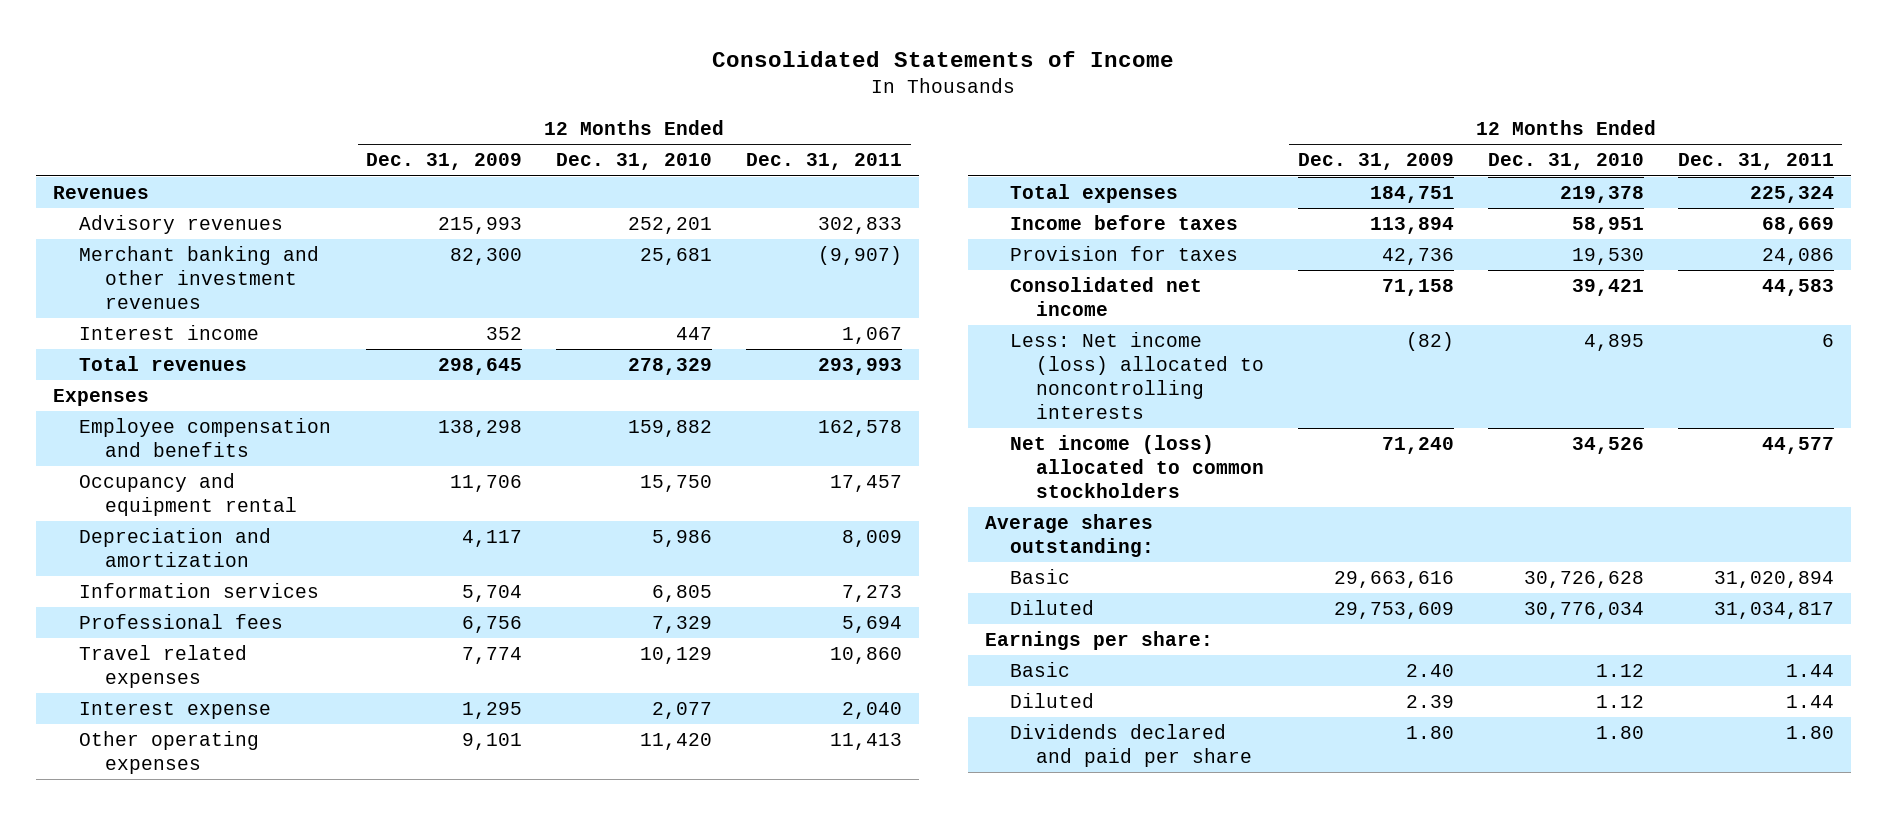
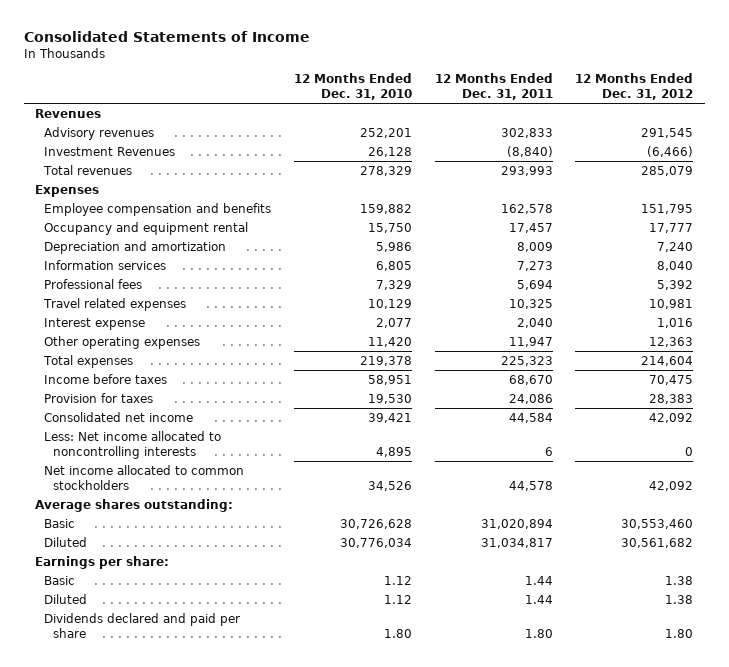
[366,153,523,171] Dec. 31, 2009 -> none
none -> [575,73,694,100] 12 Months Ended Dec. 31, 2012
[78,246,319,310] Merchant banking and other investment revenues -> none
[78,325,259,341] Interest income -> none
none -> [43,146,175,156] Investment Revenues
[830,647,903,665] 10,860 -> [508,298,553,309] 10,325
[830,733,903,751] 11,413 -> [508,336,553,347] 11,947
[1749,186,1834,204] 225,324 -> [500,355,553,366] 225,323
[1761,217,1834,235] 68,669 -> [508,374,553,385] 68,670
[1761,279,1834,297] 44,583 -> [508,412,553,423] 44,584
[1010,332,1265,419] Less: Net income (loss) allocated to noncontrolling interests -> [43,430,221,459] Less: Net income allocated to noncontrolling interests
[1010,435,1265,499] Net income (loss) allocated to common stockholders -> [43,464,244,490] Net income allocated to common stockholders
[1761,437,1834,455] 44,577 -> [508,480,553,491] 44,578

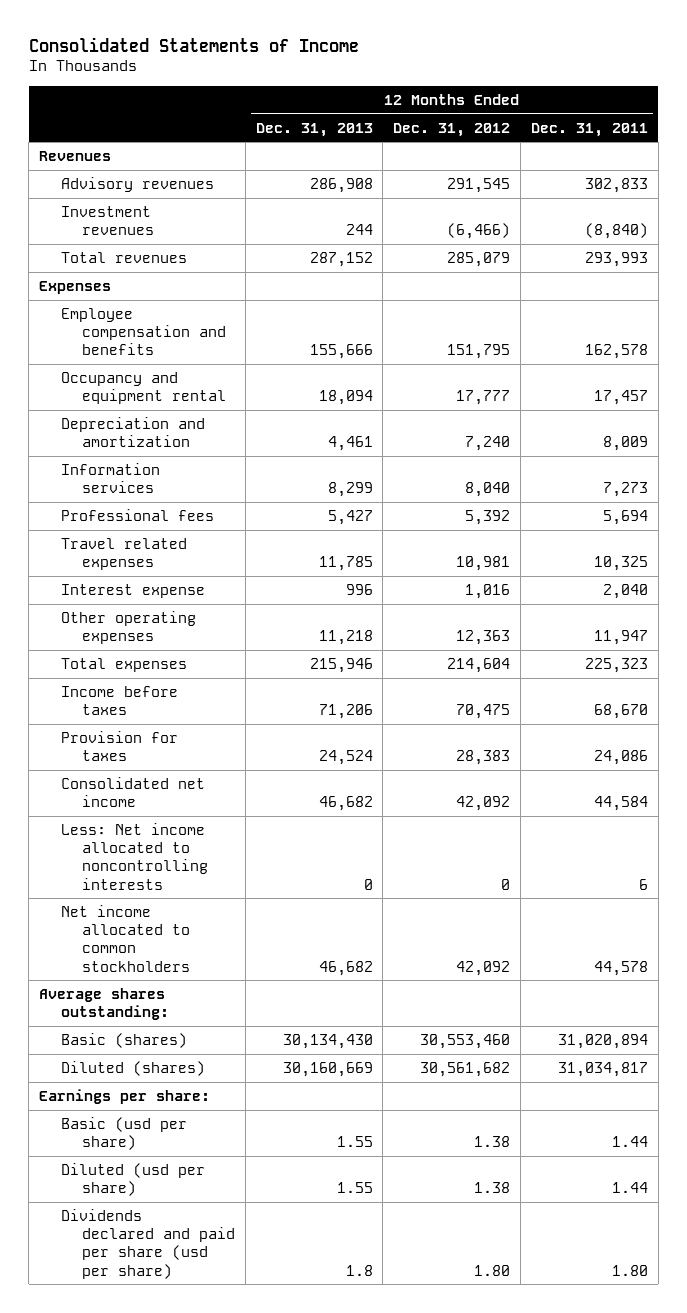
[293,73,412,100] 12 Months Ended Dec. 31, 2010 -> none
none -> [255,122,373,137] Dec. 31, 2013
[43,146,175,156] Investment Revenues -> [60,205,155,236] Investment revenues
[43,518,75,528] Basic -> [60,1032,187,1048] Basic (shares)
[43,536,87,547] Diluted -> [60,1060,205,1076] Diluted (shares)
[43,575,75,585] Basic -> [60,1116,187,1151] Basic (usd per share)
[43,593,87,604] Diluted -> [60,1162,205,1197] Diluted (usd per share)
[43,612,240,638] Dividends declared and paid per share -> [60,1208,236,1279] Dividends declared and paid per share (usd per share)

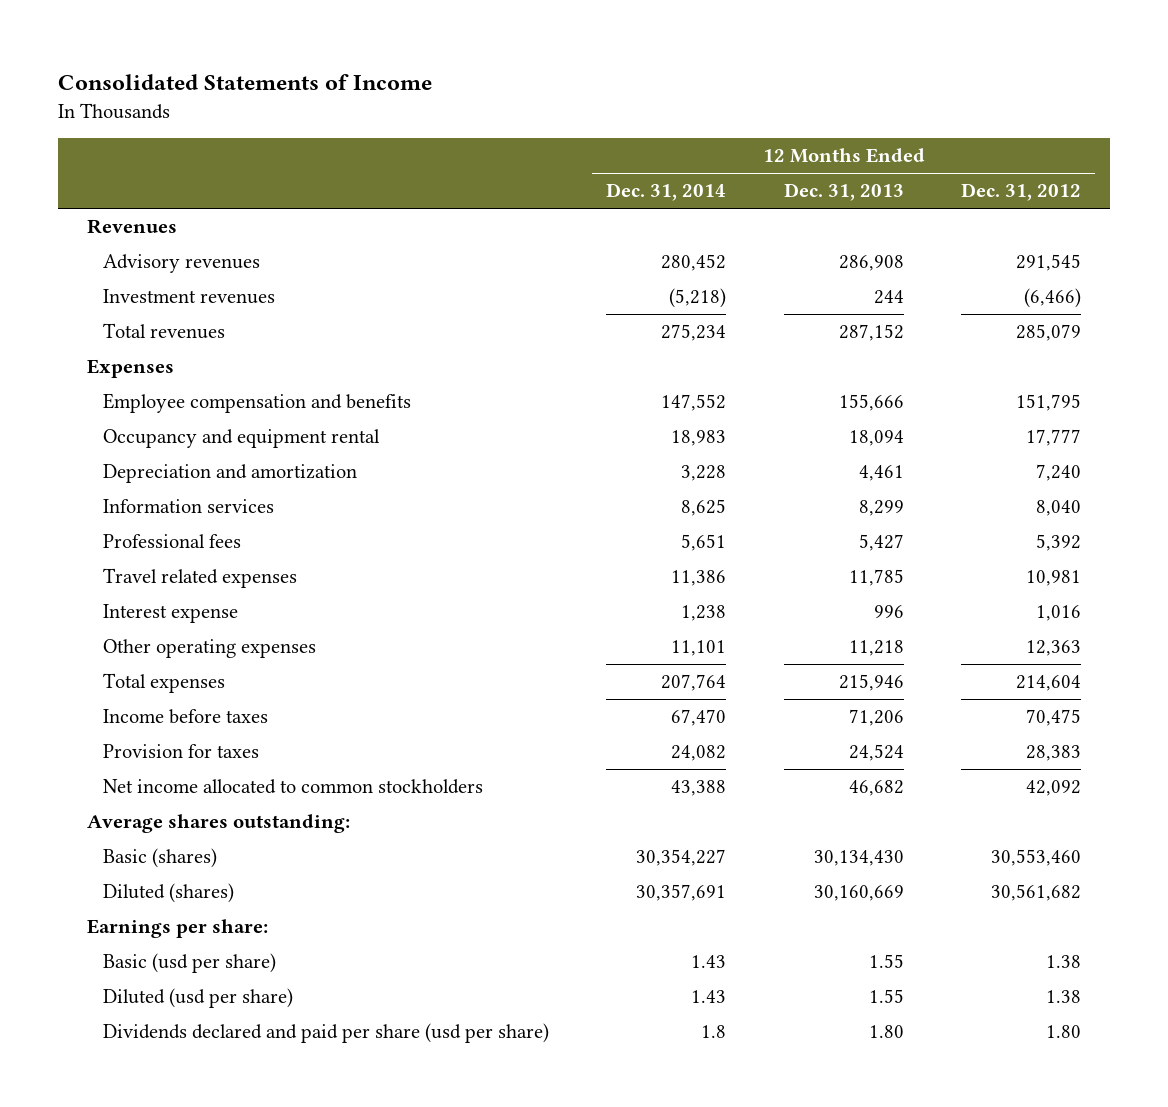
[530,122,648,137] Dec. 31, 2011 -> none
none -> [606,183,727,202] Dec. 31, 2014
[60,776,205,808] Consolidated net income -> none
[60,822,209,890] Less: Net income allocated to noncontrolling interests -> none
[345,1264,373,1276] 1.8 -> [868,1025,904,1039] 1.80

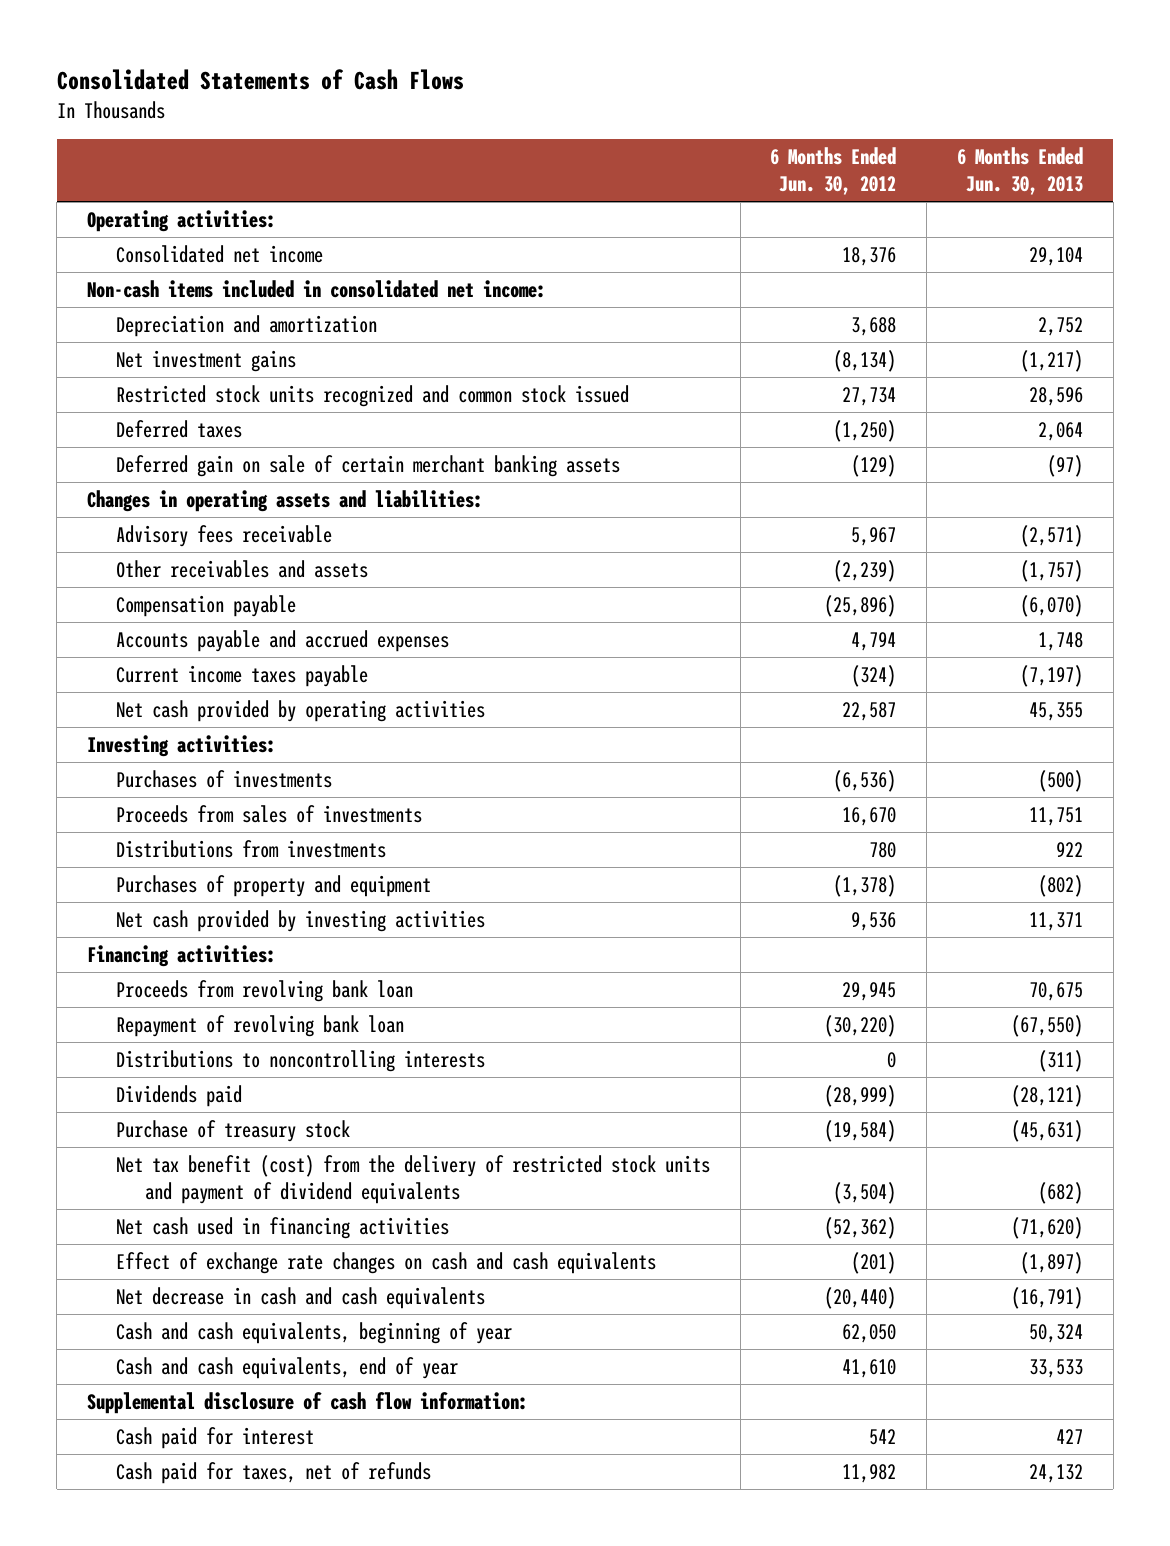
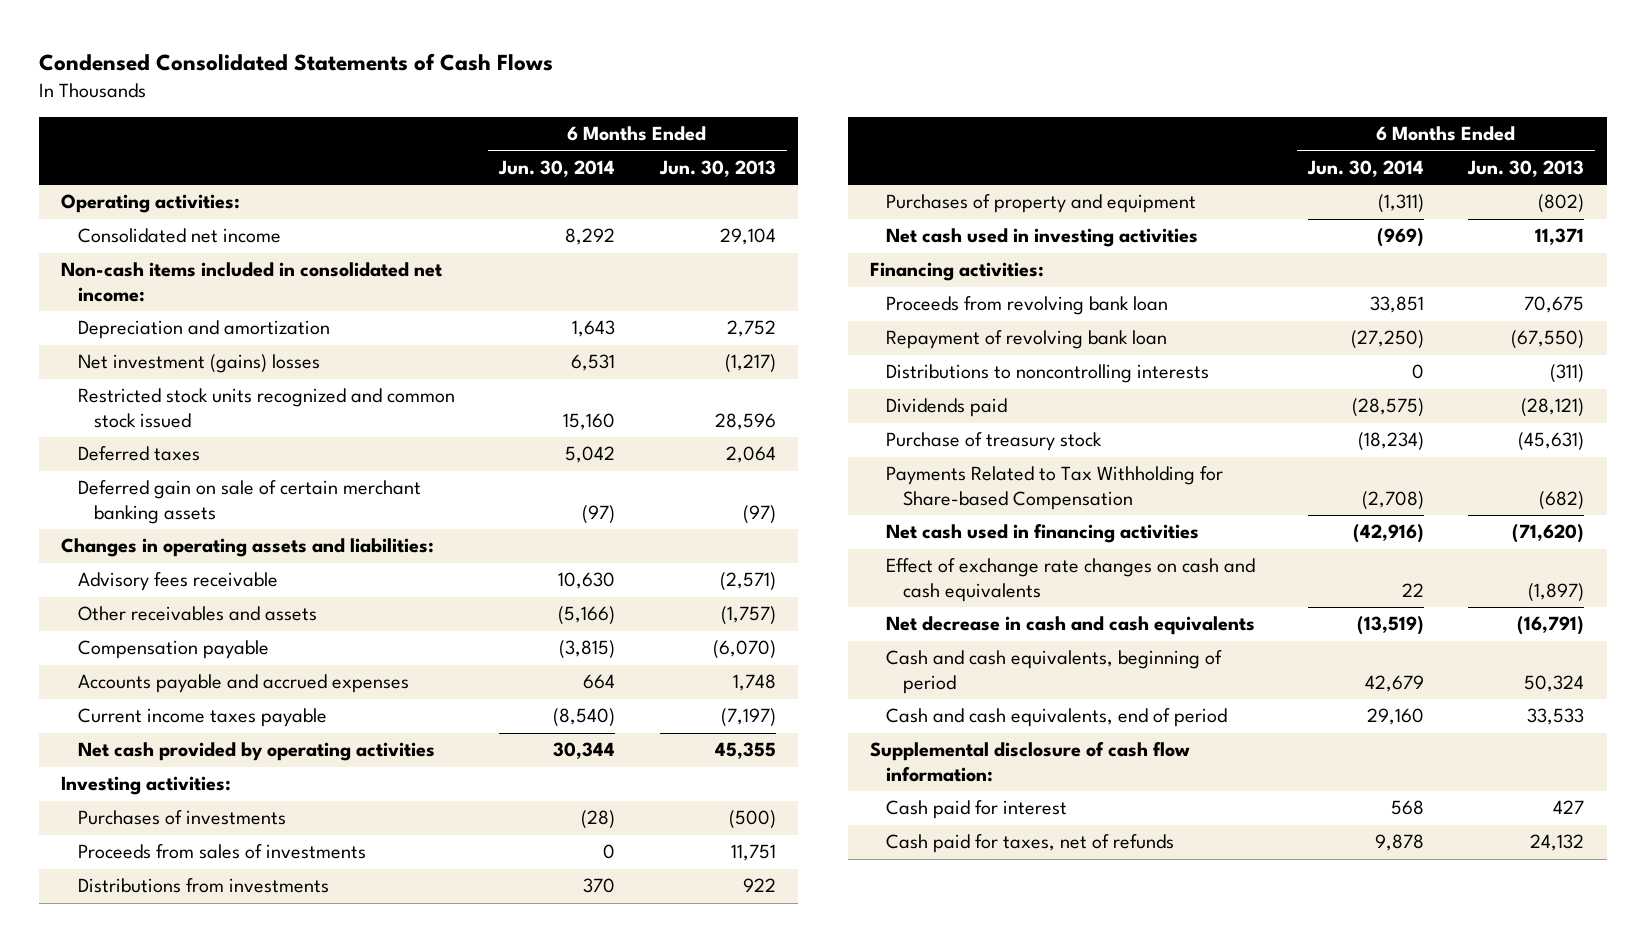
[56,69,464,91] Consolidated Statements of Cash Flows -> [38,52,553,71] Condensed Consolidated Statements of Cash Flows
[770,147,897,196] 6 Months Ended Jun. 30, 2012 -> none
none -> [498,160,616,178] Jun. 30, 2014
[115,349,296,372] Net investment gains -> [77,354,320,374] Net investment (gains) losses
[115,909,485,932] Net cash provided by investing activities -> [886,228,1199,248] Net cash used in investing activities
[115,1154,710,1204] Net tax benefit (cost) from the delivery of restricted stock units and payment of dividend equivalents -> [886,466,1224,510] Payments Related to Tax Withholding for Share-based Compensation
[115,1321,512,1344] Cash and cash equivalents, beginning of year -> [886,650,1223,694] Cash and cash equivalents, beginning of period
[115,1356,458,1379] Cash and cash equivalents, end of year -> [886,708,1228,728] Cash and cash equivalents, end of period

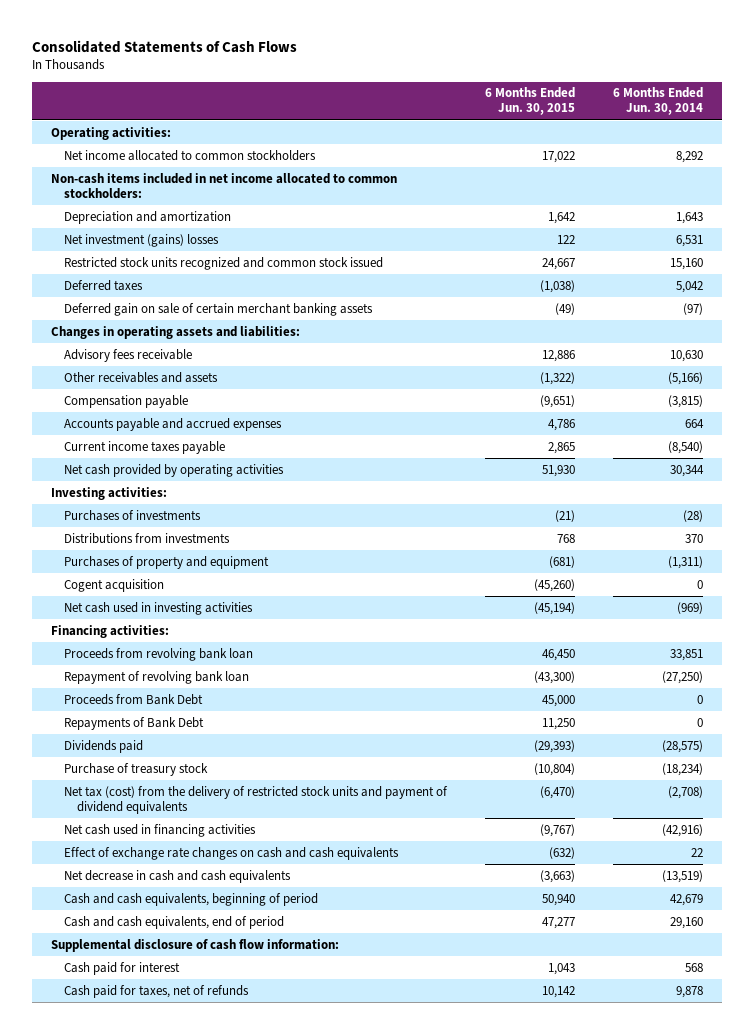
[38,52,553,71] Condensed Consolidated Statements of Cash Flows -> [31,39,297,53] Consolidated Statements of Cash Flows
[658,160,776,178] Jun. 30, 2013 -> none
none -> [484,87,575,116] 6 Months Ended Jun. 30, 2015
[77,228,281,244] Consolidated net income -> [63,149,316,161] Net income allocated to common stockholders
[61,262,443,302] Non-cash items included in consolidated net income: -> [50,172,397,199] Non-cash items included in net income allocated to common stockholders:
[77,844,366,860] Proceeds from sales of investments -> none
none -> [63,578,164,592] Cogent acquisition
[886,364,1210,384] Distributions to noncontrolling interests -> none
none -> [63,693,203,705] Proceeds from Bank Debt
none -> [63,716,204,730] Repayments of Bank Debt
[886,466,1224,510] Payments Related to Tax Withholding for Share-based Compensation -> [63,785,448,814] Net tax (cost) from the delivery of restricted stock units and payment of dividend equivalents

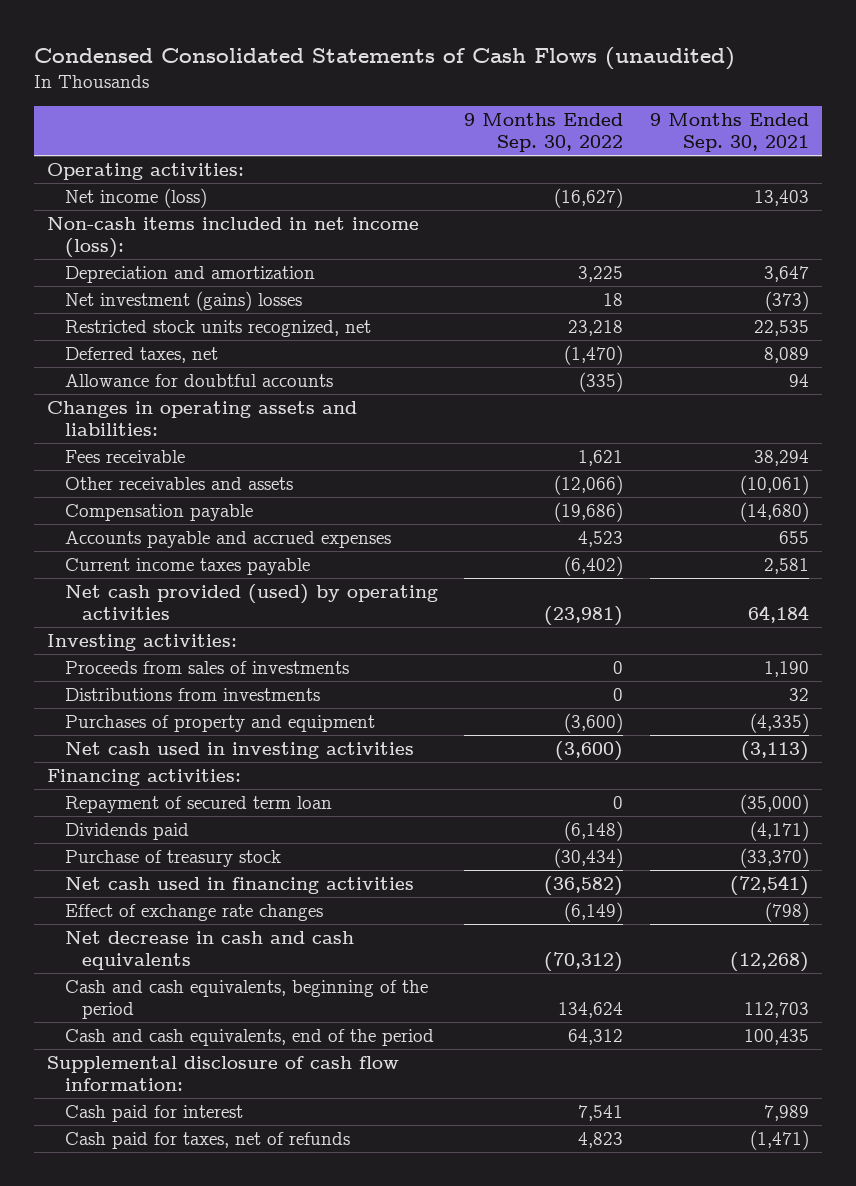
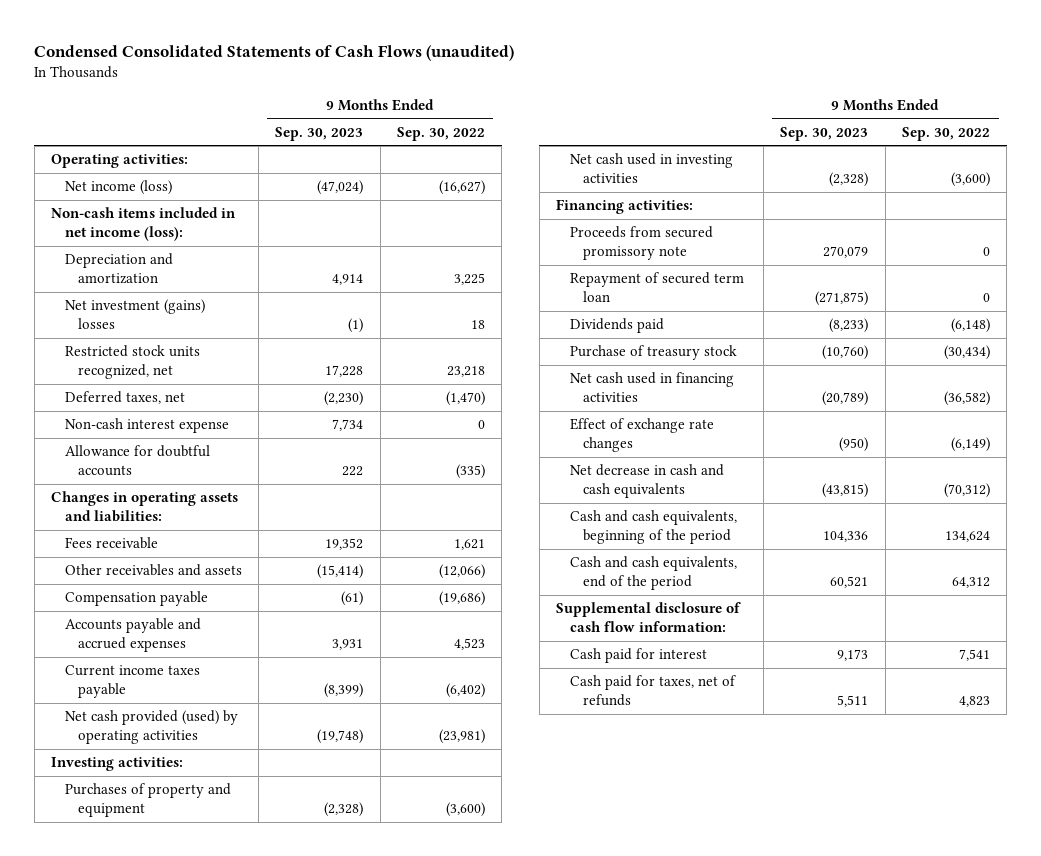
[649,113,809,153] 9 Months Ended Sep. 30, 2021 -> none
none -> [275,126,364,141] Sep. 30, 2023
none -> [64,418,229,434] Non-cash interest expense
[64,660,349,674] Proceeds from sales of investments -> none
[64,687,320,701] Distributions from investments -> none
none -> [569,226,713,261] Proceeds from secured promissory note

